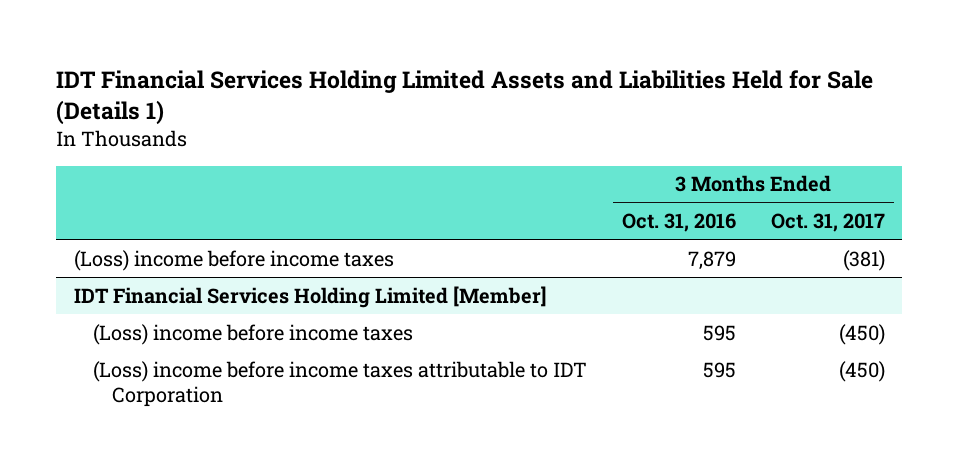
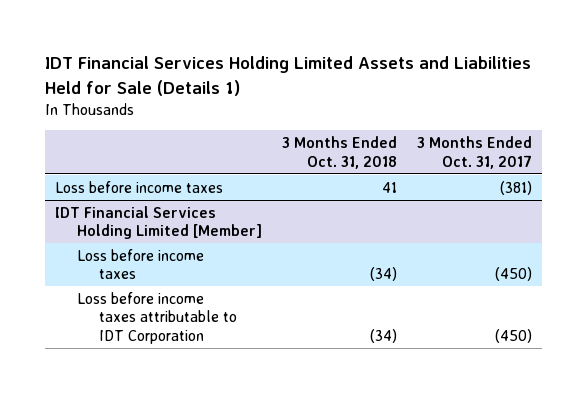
[621,212,736,232] Oct. 31, 2016 -> none
none -> [282,135,398,169] 3 Months Ended Oct. 31, 2018
[73,249,394,271] (Loss) income before income taxes -> [55,180,224,193] Loss before income taxes
[93,323,414,345] (Loss) income before income taxes -> [77,248,205,280] Loss before income taxes
[93,360,588,407] (Loss) income before income taxes attributable to IDT Corporation -> [77,291,238,344] Loss before income taxes attributable to IDT Corporation

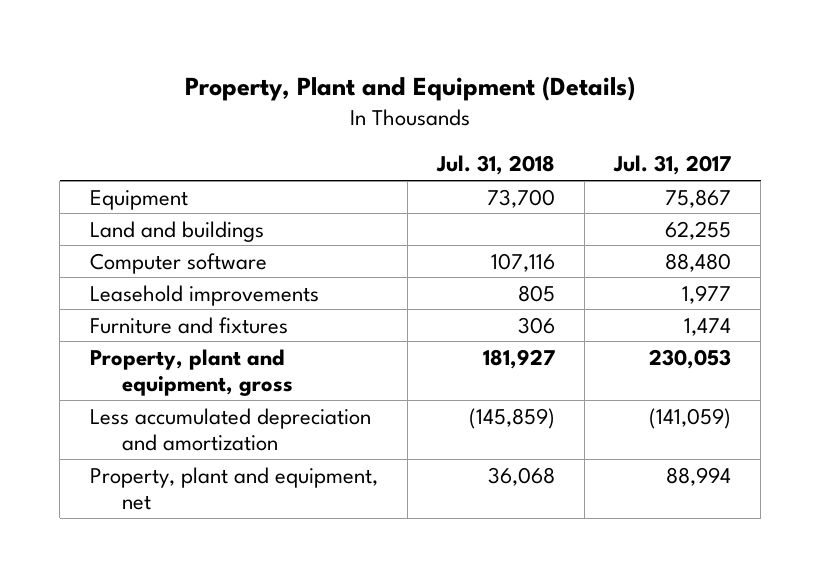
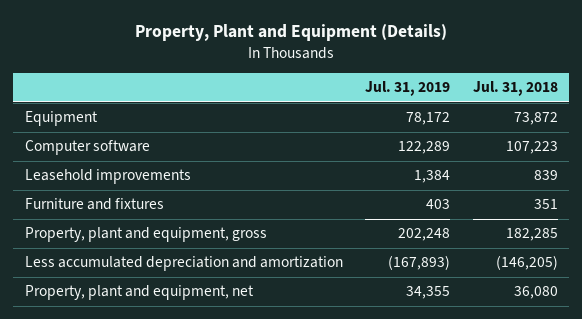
[613,155,732,176] Jul. 31, 2017 -> none
none -> [365,81,451,97] Jul. 31, 2019
[89,220,264,242] Land and buildings -> none
[486,188,555,208] 73,700 -> [513,112,558,126] 73,872
[490,252,555,272] 107,116 -> [505,141,558,155] 107,223
[517,284,555,302] 805 -> [533,170,558,181] 839
[517,316,555,334] 306 -> [533,199,558,210] 351
[482,348,555,369] 181,927 -> [505,228,558,242] 182,285
[468,407,555,429] (145,859) -> [495,255,558,271] (146,205)
[487,466,555,486] 36,068 -> [513,286,558,300] 36,080

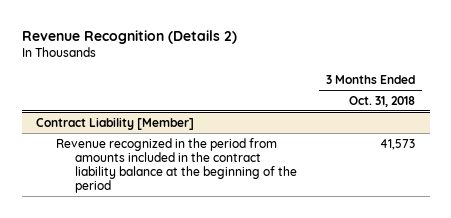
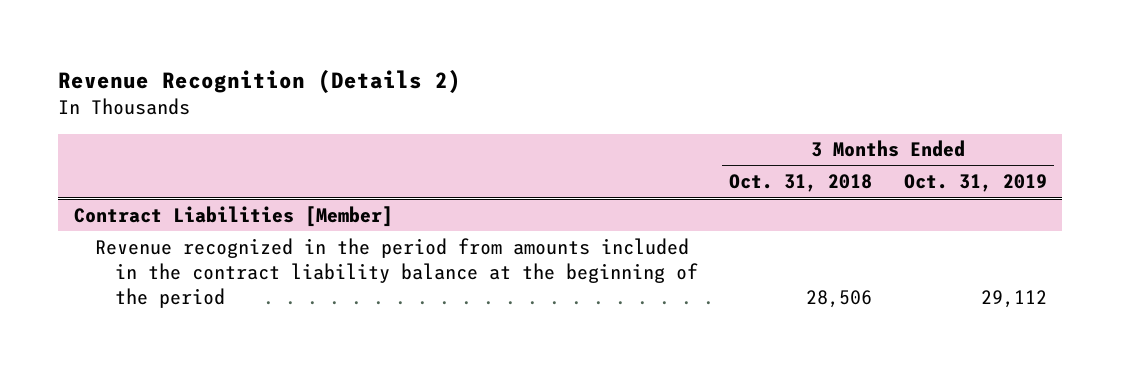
none -> [903,174,1047,193] Oct. 31, 2019
[36,116,195,130] Contract Liability [Member] -> [74,205,394,227] Contract Liabilities [Member]
[380,138,416,150] 41,573 -> [806,289,873,308] 28,506

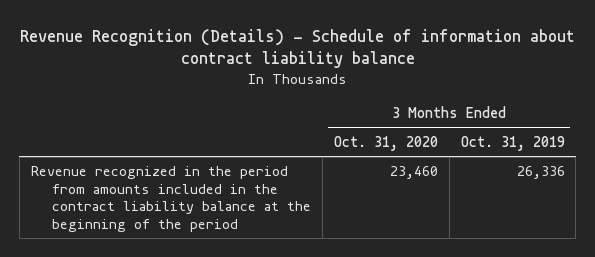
[58,70,462,94] Revenue Recognition (Details 2) -> [19,28,575,69] Revenue Recognition (Details) - Schedule of information about contract liability balance
[729,174,873,193] Oct. 31, 2018 -> none
none -> [333,135,438,151] Oct. 31, 2020
[74,205,394,227] Contract Liabilities [Member] -> none
[980,289,1047,308] 29,112 -> [516,166,565,180] 26,336

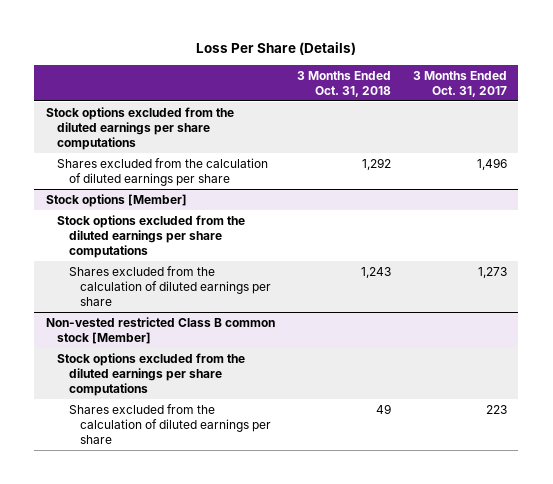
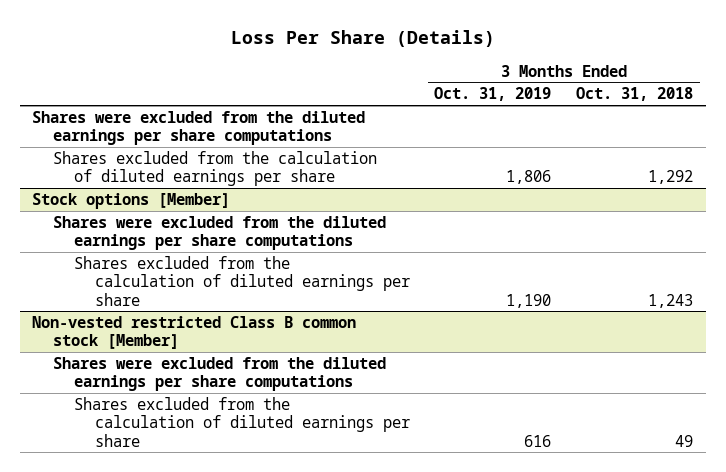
[413,70,508,97] 3 Months Ended Oct. 31, 2017 -> none
none -> [434,87,552,102] Oct. 31, 2019
[45,106,234,151] Stock options excluded from the diluted earnings per share computations -> [32,110,366,146] Shares were excluded from the diluted earnings per share computations
[57,214,246,259] Stock options excluded from the diluted earnings per share computations -> [52,215,386,251] Shares were excluded from the diluted earnings per share computations
[57,352,246,397] Stock options excluded from the diluted earnings per share computations -> [52,356,386,392] Shares were excluded from the diluted earnings per share computations

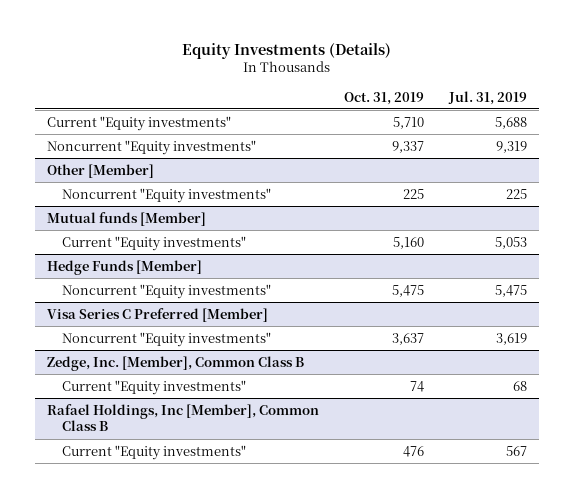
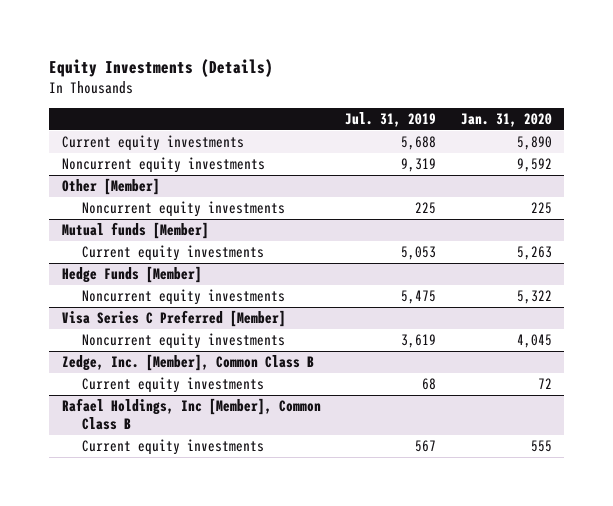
[343,91,424,105] Oct. 31, 2019 -> none
none -> [460,112,552,127] Jan. 31, 2020
[47,115,232,131] Current "Equity investments" -> [61,135,244,152] Current equity investments
[47,139,257,155] Noncurrent "Equity investments" -> [61,157,265,174] Noncurrent equity investments
[62,187,272,203] Noncurrent "Equity investments" -> [82,201,286,218] Noncurrent equity investments
[62,235,247,251] Current "Equity investments" -> [82,245,265,262] Current equity investments
[62,283,272,299] Noncurrent "Equity investments" -> [82,289,286,306] Noncurrent equity investments
[62,331,272,347] Noncurrent "Equity investments" -> [82,333,286,350] Noncurrent equity investments
[62,379,247,395] Current "Equity investments" -> [82,377,265,394] Current equity investments
[62,444,247,460] Current "Equity investments" -> [82,439,265,456] Current equity investments

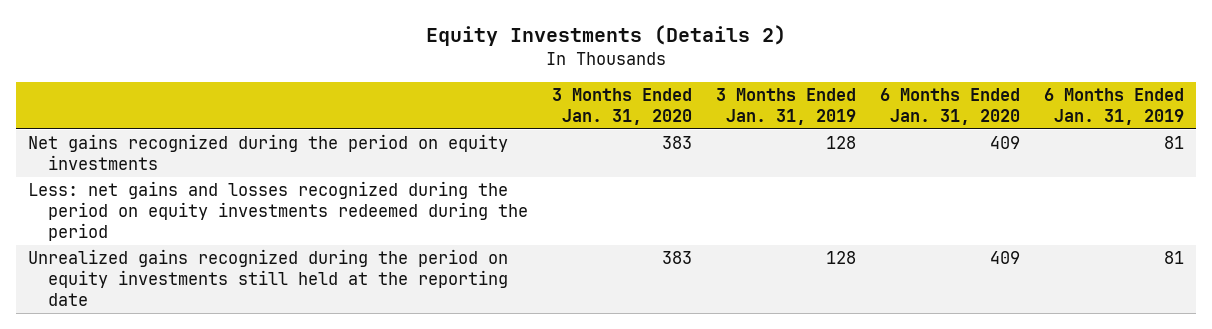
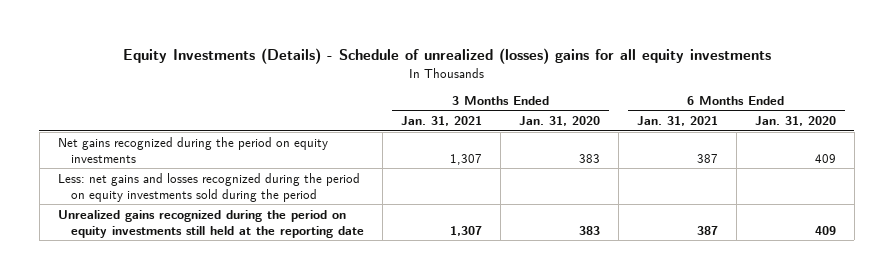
[426,25,787,47] Equity Investments (Details 2) -> [122,47,771,64] Equity Investments (Details) - Schedule of unrealized (losses) gains for all equity investments
[715,87,856,125] 3 Months Ended Jan. 31, 2019 -> none
[1044,87,1185,125] 6 Months Ended Jan. 31, 2019 -> none
none -> [401,116,483,127] Jan. 31, 2021
none -> [636,116,718,127] Jan. 31, 2021
[28,181,528,242] Less: net gains and losses recognized during the period on equity investments redeemed during the period -> [57,172,360,203] Less: net gains and losses recognized during the period on equity investments sold during the period

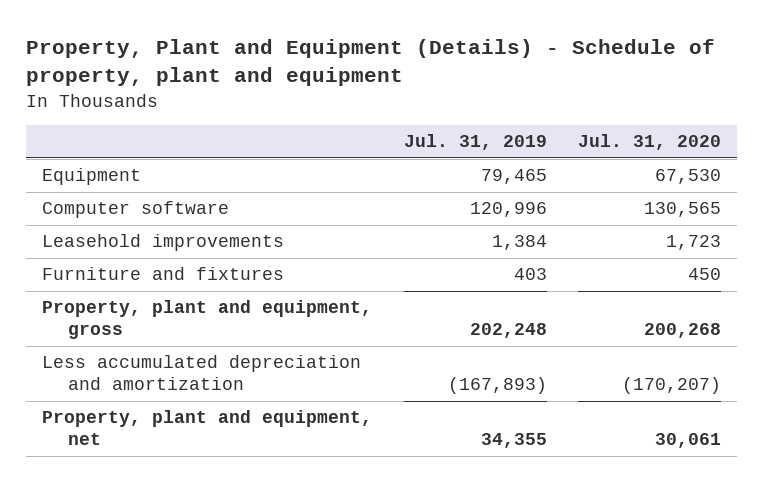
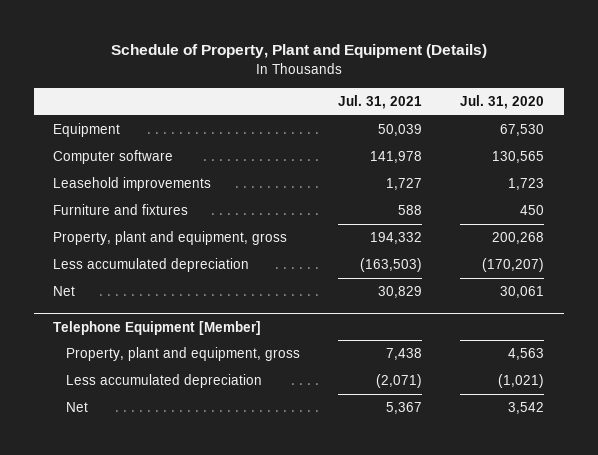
[26,39,716,87] Property, Plant and Equipment (Details) - Schedule of property, plant and equipment -> [110,44,487,59] Schedule of Property, Plant and Equipment (Details)
[403,134,547,151] Jul. 31, 2019 -> none
none -> [338,94,423,109] Jul. 31, 2021
[41,355,361,391] Less accumulated depreciation and amortization -> [53,258,250,273] Less accumulated depreciation
[41,410,372,446] Property, plant and equipment, net -> [53,286,76,297] Net
none -> [53,320,262,335] Telephone Equipment [Member]
none -> [66,347,301,362] Property, plant and equipment, gross
none -> [66,374,263,389] Less accumulated depreciation
none -> [66,402,89,413] Net

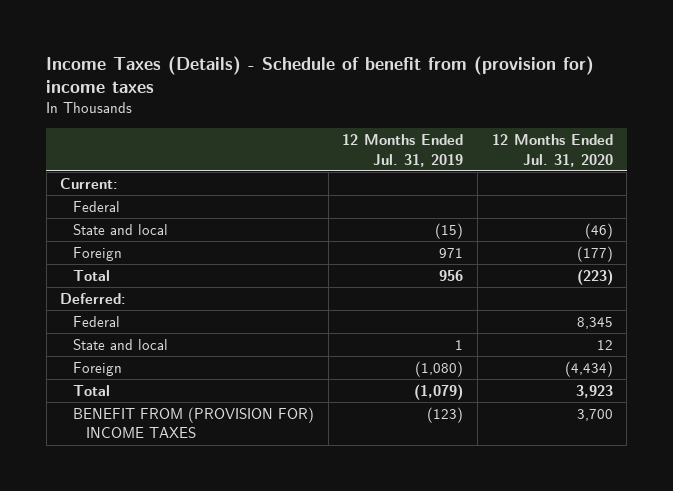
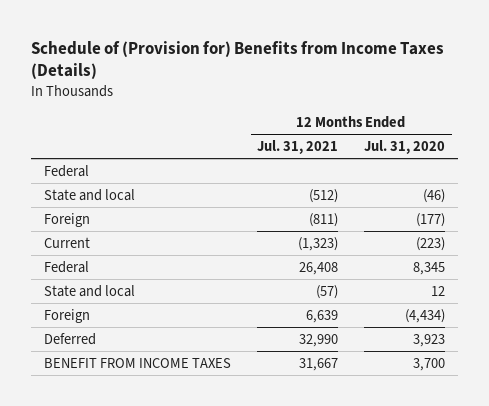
[46,55,595,93] Income Taxes (Details) - Schedule of benefit from (provision for) income taxes -> [30,40,444,80] Schedule of (Provision for) Benefits from Income Taxes (Details)
[342,134,464,167] 12 Months Ended Jul. 31, 2019 -> none
none -> [257,140,339,155] Jul. 31, 2021
[60,177,119,189] Current: -> none
[60,292,127,304] Deferred: -> none
[73,269,111,281] Total -> [43,236,90,248] Current
[73,384,111,396] Total -> [43,332,96,345] Deferred
[73,406,315,440] BENEFIT FROM (PROVISION FOR) INCOME TAXES -> [43,357,231,368] BENEFIT FROM INCOME TAXES

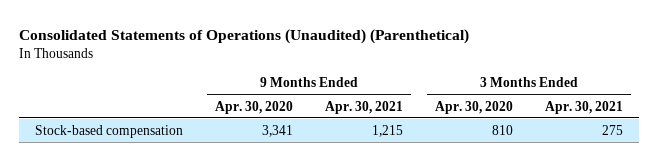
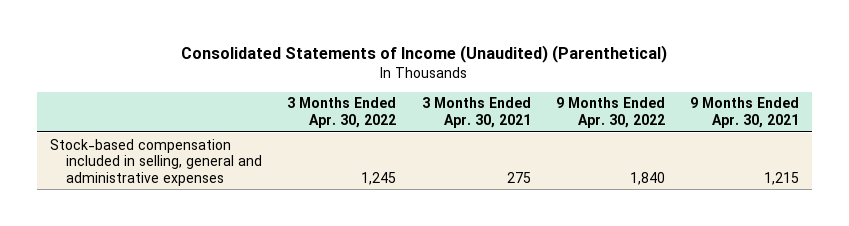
[19,29,470,45] Consolidated Statements of Operations (Unaudited) (Parenthetical) -> [181,44,668,63] Consolidated Statements of Income (Unaudited) (Parenthetical)
[215,100,294,114] Apr. 30, 2020 -> none
[435,100,514,114] Apr. 30, 2020 -> none
none -> [287,97,397,128] 3 Months Ended Apr. 30, 2022
none -> [555,97,665,128] 9 Months Ended Apr. 30, 2022
[35,124,184,138] Stock-based compensation -> [49,138,263,186] Stock-based compensation included in selling, general and administrative expenses

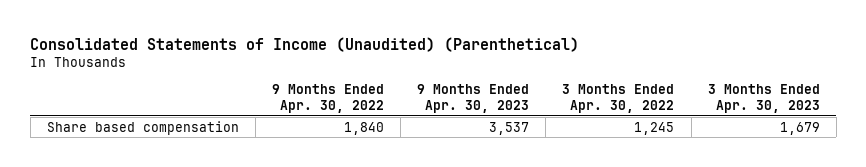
[421,97,531,128] 3 Months Ended Apr. 30, 2021 -> none
[690,97,800,128] 9 Months Ended Apr. 30, 2021 -> none
none -> [417,84,530,114] 9 Months Ended Apr. 30, 2023
none -> [707,84,820,114] 3 Months Ended Apr. 30, 2023
[49,138,263,186] Stock-based compensation included in selling, general and administrative expenses -> [46,120,239,135] Share based compensation

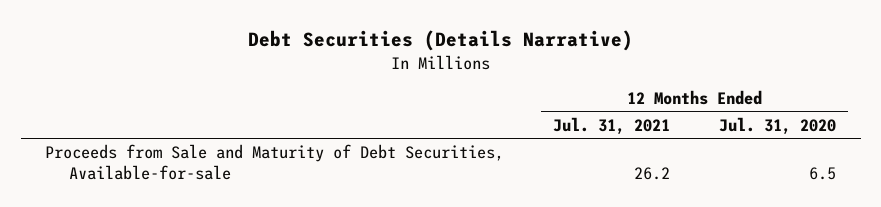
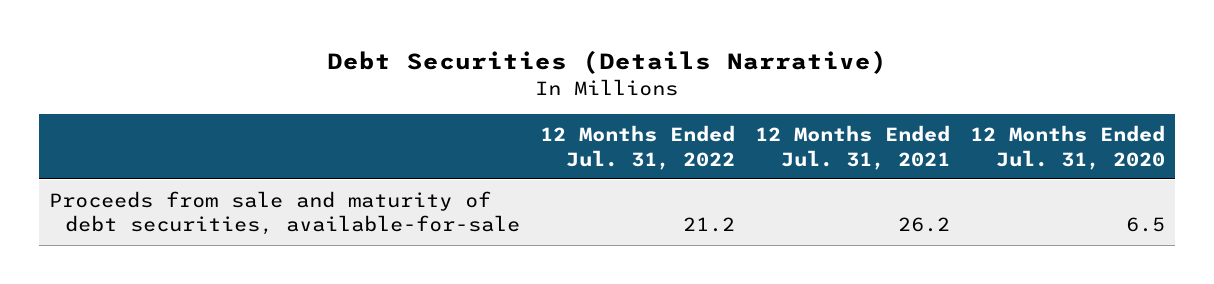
none -> [540,125,736,170] 12 Months Ended Jul. 31, 2022
[45,144,505,180] Proceeds from Sale and Maturity of Debt Securities, Available-for-sale -> [49,190,521,236] Proceeds from sale and maturity of debt securities, available-for-sale

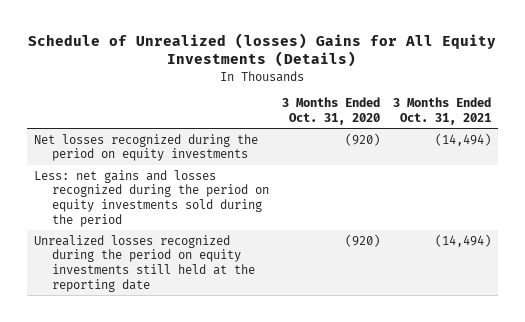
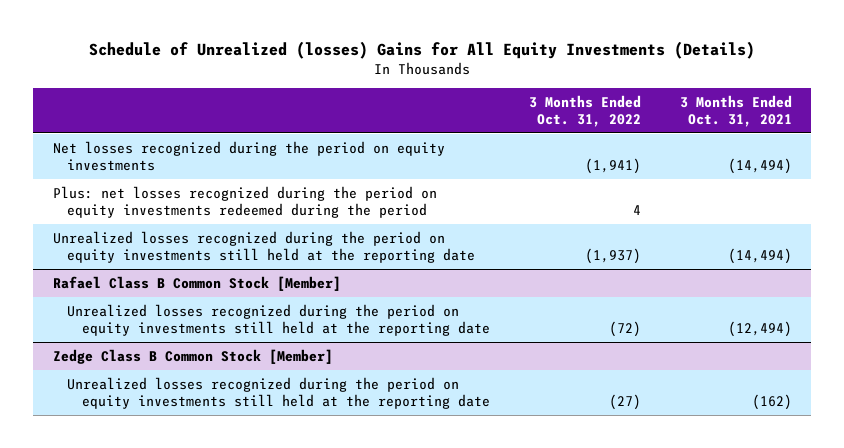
[282,97,381,125] 3 Months Ended Oct. 31, 2020 -> none
none -> [528,94,641,127] 3 Months Ended Oct. 31, 2022
[33,169,270,227] Less: net gains and losses recognized during the period on equity investments sold during the period -> [52,185,437,218] Plus: net losses recognized during the period on equity investments redeemed during the period
none -> [52,275,341,291] Rafael Class B Common Stock [Member]
none -> [67,303,491,336] Unrealized losses recognized during the period on equity investments still held at the reporting date
none -> [52,348,333,364] Zedge Class B Common Stock [Member]
none -> [67,376,491,409] Unrealized losses recognized during the period on equity investments still held at the reporting date

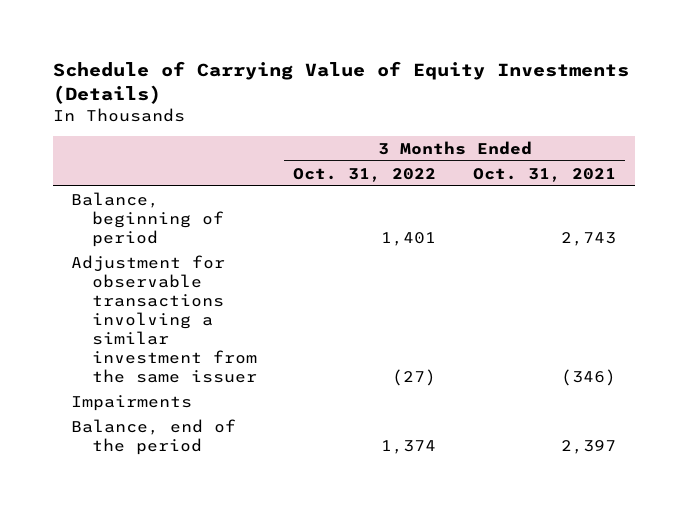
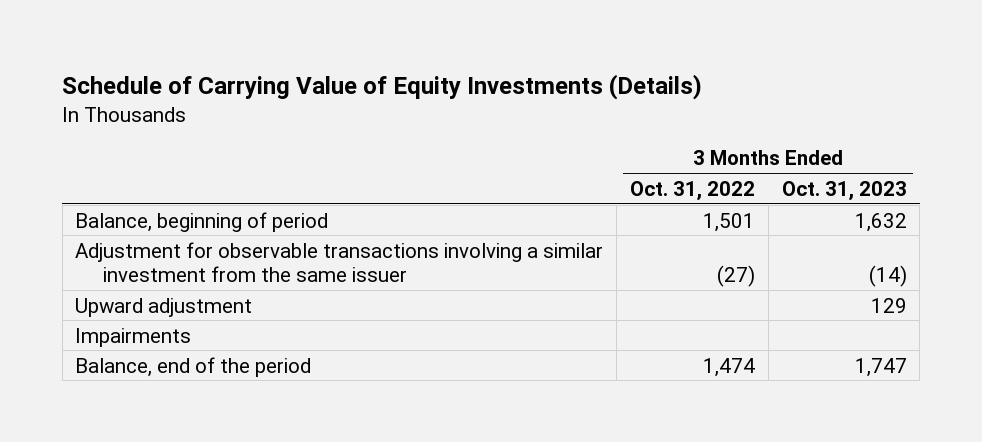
[473,167,617,182] Oct. 31, 2021 -> none
none -> [781,180,907,201] Oct. 31, 2023
[381,231,437,246] 1,401 -> [702,212,755,232] 1,501
none -> [75,297,253,317] Upward adjustment
[381,439,437,454] 1,374 -> [702,357,755,377] 1,474

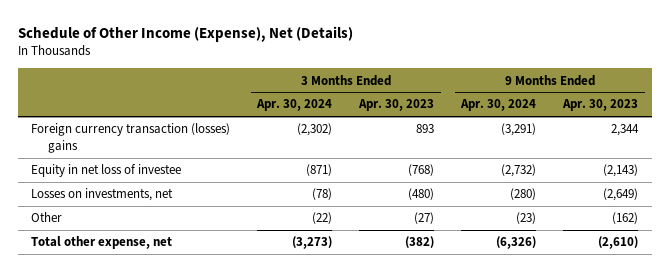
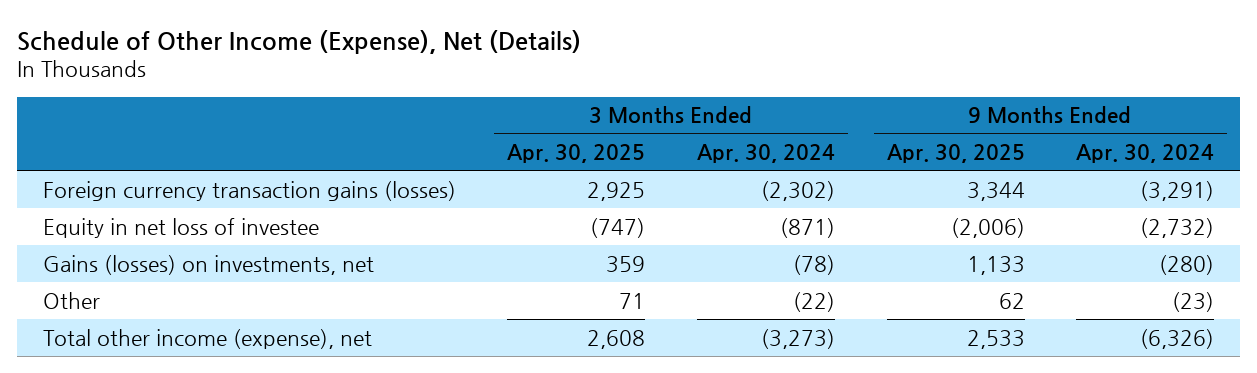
[358,99,435,112] Apr. 30, 2023 -> none
[562,99,639,112] Apr. 30, 2023 -> none
none -> [507,143,646,163] Apr. 30, 2025
none -> [886,143,1025,163] Apr. 30, 2025
[31,123,231,153] Foreign currency transaction (losses) gains -> [42,180,456,201] Foreign currency transaction gains (losses)
[31,188,174,202] Losses on investments, net -> [42,254,374,275] Gains (losses) on investments, net
[31,236,173,250] Total other expense, net -> [42,328,372,349] Total other income (expense), net

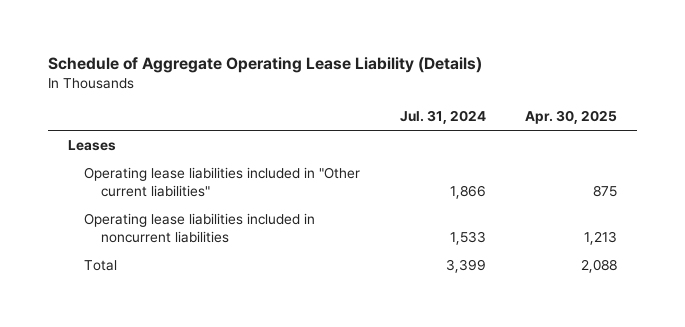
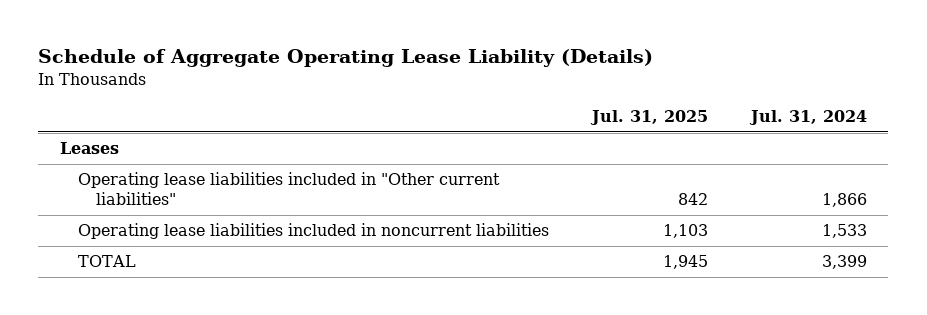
[525,110,618,125] Apr. 30, 2025 -> none
none -> [589,110,708,126] Jul. 31, 2025
[84,260,118,272] Total -> [77,255,136,268] TOTAL

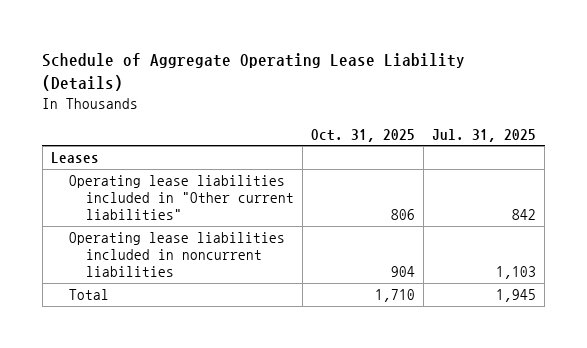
[748,110,867,126] Jul. 31, 2024 -> none
none -> [311,128,416,142] Oct. 31, 2025
[77,255,136,268] TOTAL -> [68,289,109,301] Total

